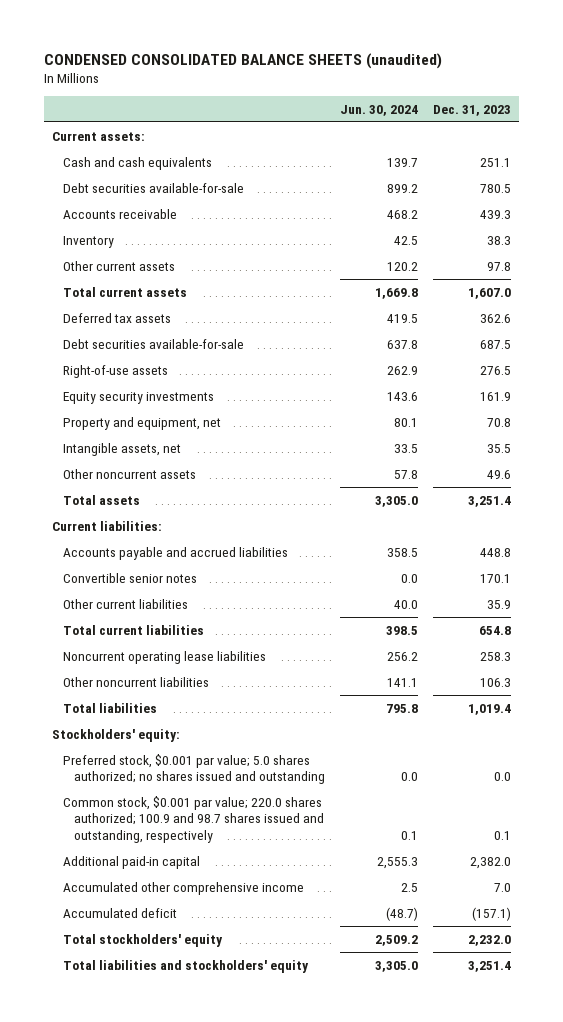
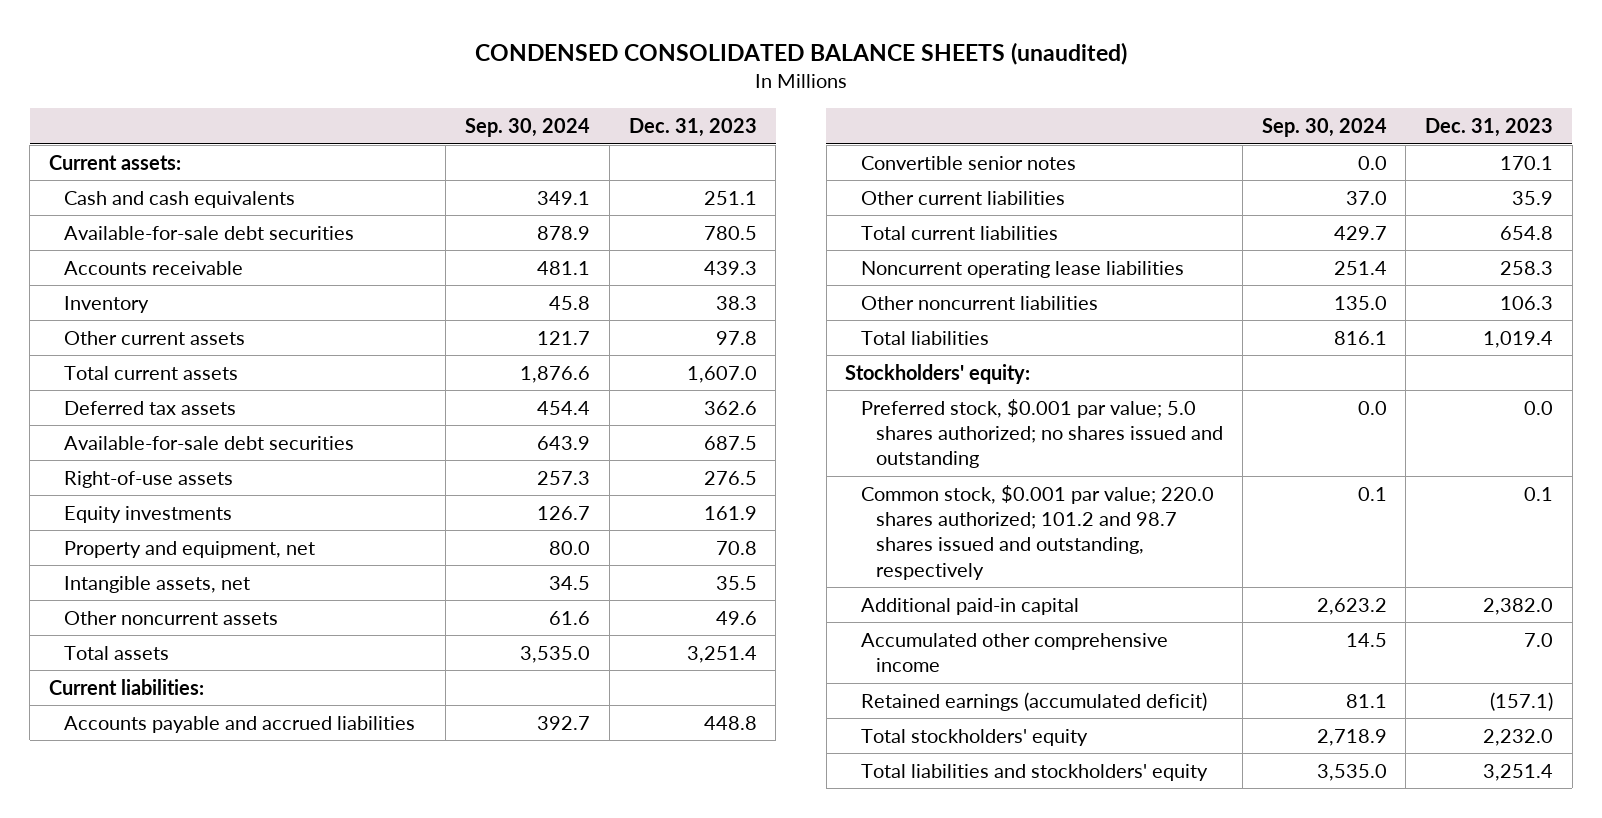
[339,104,418,116] Jun. 30, 2024 -> none
none -> [465,118,591,138] Sep. 30, 2024
[62,182,244,193] Debt securities available-for-sale -> [64,225,355,240] Available-for-sale debt securities
[62,338,244,349] Debt securities available-for-sale -> [64,435,355,450] Available-for-sale debt securities
[62,391,214,404] Equity security investments -> [64,505,233,523] Equity investments
[62,795,324,843] Common stock, $0.001 par value; 220.0 shares authorized; 100.9 and 98.7 shares issued and outstanding, respectively -> [860,484,1214,580] Common stock, $0.001 par value; 220.0 shares authorized; 101.2 and 98.7 shares issued and outstanding, respectively
[62,907,177,918] Accumulated deficit -> [860,691,1207,711] Retained earnings (accumulated deficit)

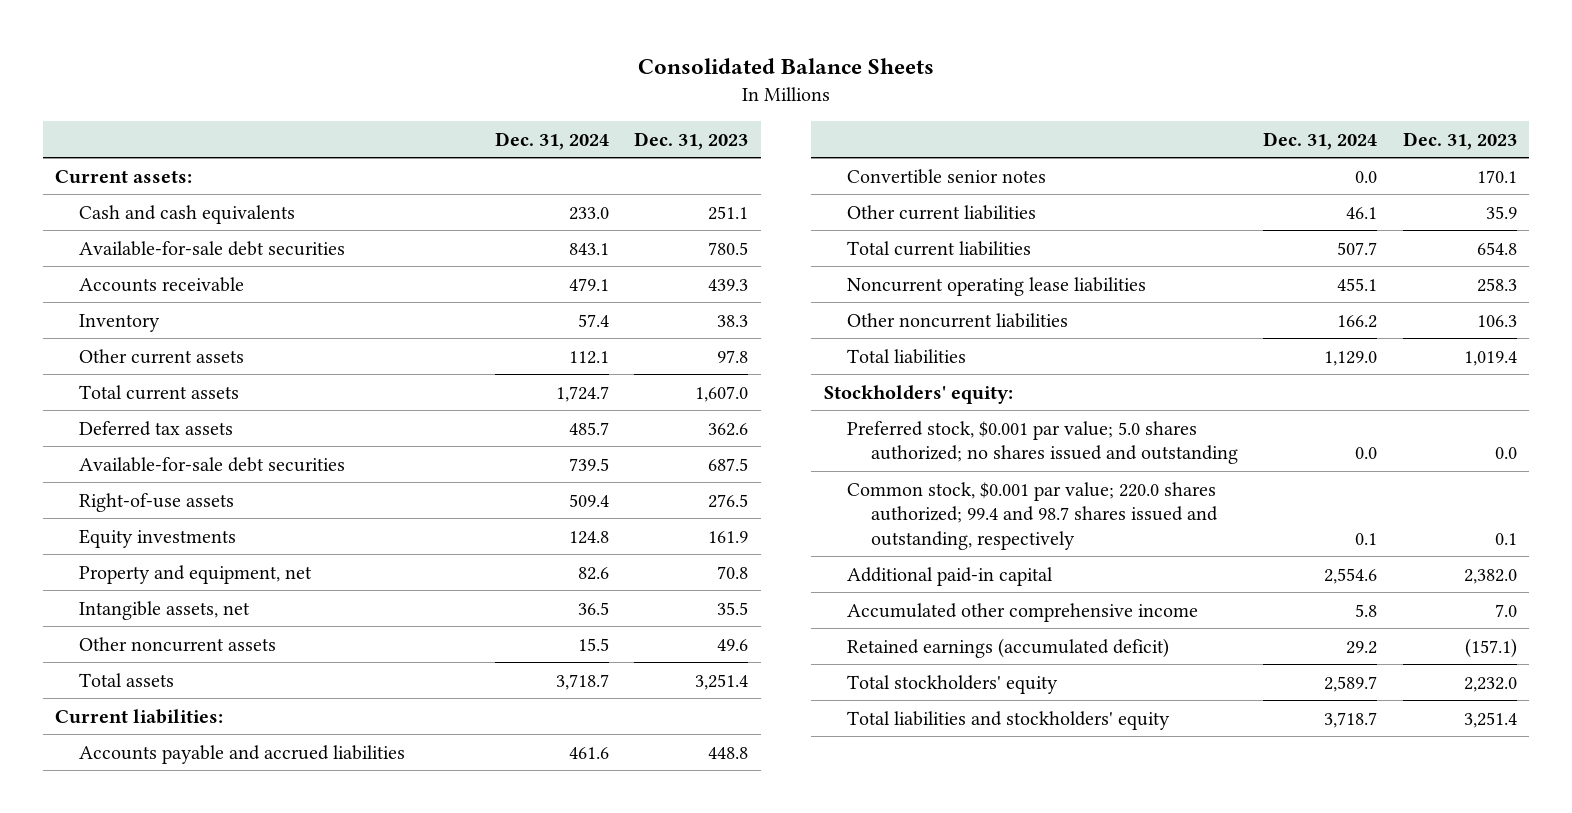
[474,41,1127,65] CONDENSED CONSOLIDATED BALANCE SHEETS (unaudited) -> [638,57,935,74] Consolidated Balance Sheets
[465,118,591,138] Sep. 30, 2024 -> none
none -> [495,131,610,150] Dec. 31, 2024
[860,484,1214,580] Common stock, $0.001 par value; 220.0 shares authorized; 101.2 and 98.7 shares issued and outstanding, respectively -> [847,481,1219,550] Common stock, $0.001 par value; 220.0 shares authorized; 99.4 and 98.7 shares issued and outstanding, respectively

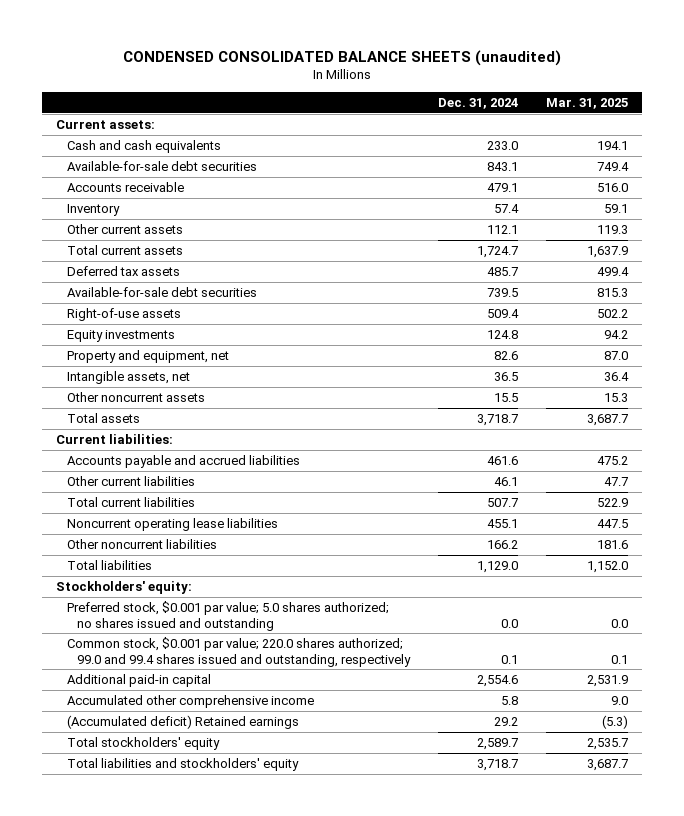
[638,57,935,74] Consolidated Balance Sheets -> [122,49,561,66] CONDENSED CONSOLIDATED BALANCE SHEETS (unaudited)
[634,131,749,150] Dec. 31, 2023 -> none
none -> [546,98,629,110] Mar. 31, 2025
[847,168,1047,184] Convertible senior notes -> none
[847,481,1219,550] Common stock, $0.001 par value; 220.0 shares authorized; 99.4 and 98.7 shares issued and outstanding, respectively -> [66,636,412,667] Common stock, $0.001 par value; 220.0 shares authorized; 99.0 and 99.4 shares issued and outstanding, respectively
[847,637,1170,658] Retained earnings (accumulated deficit) -> [66,714,299,729] (Accumulated deficit) Retained earnings

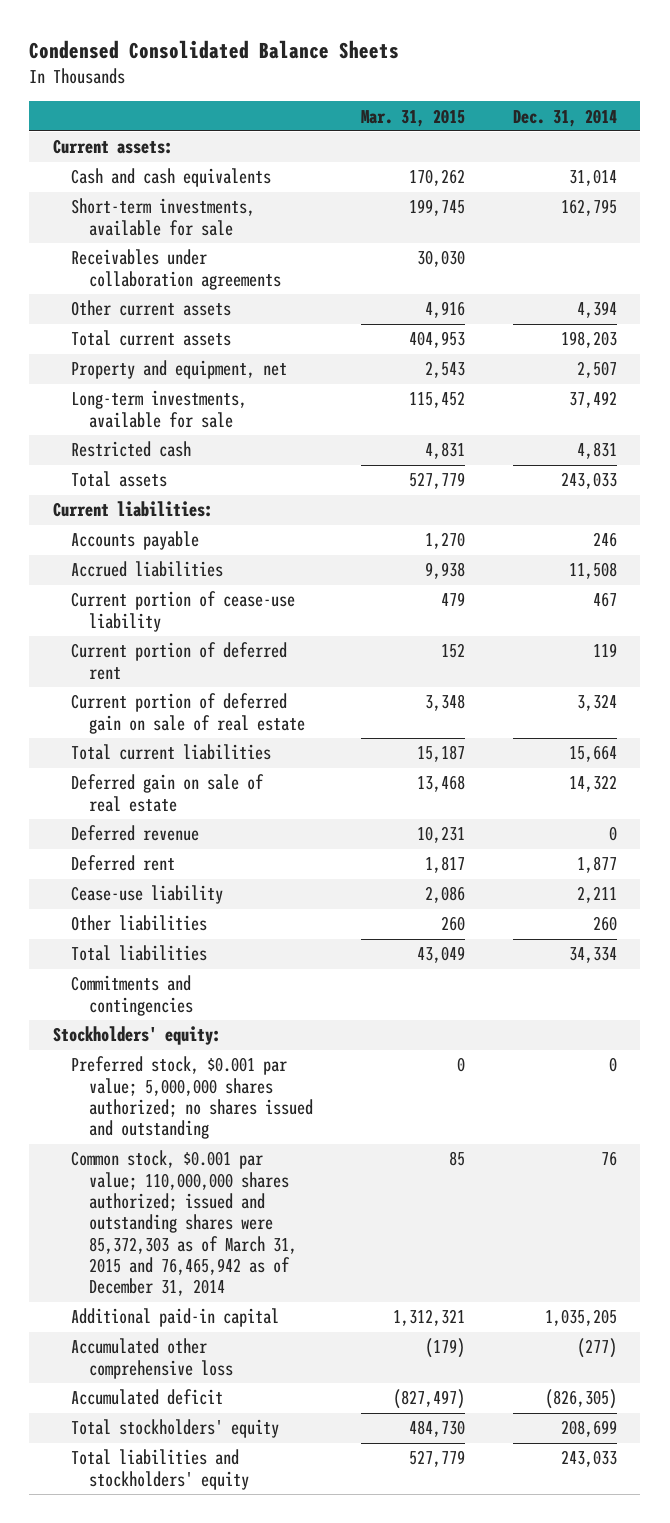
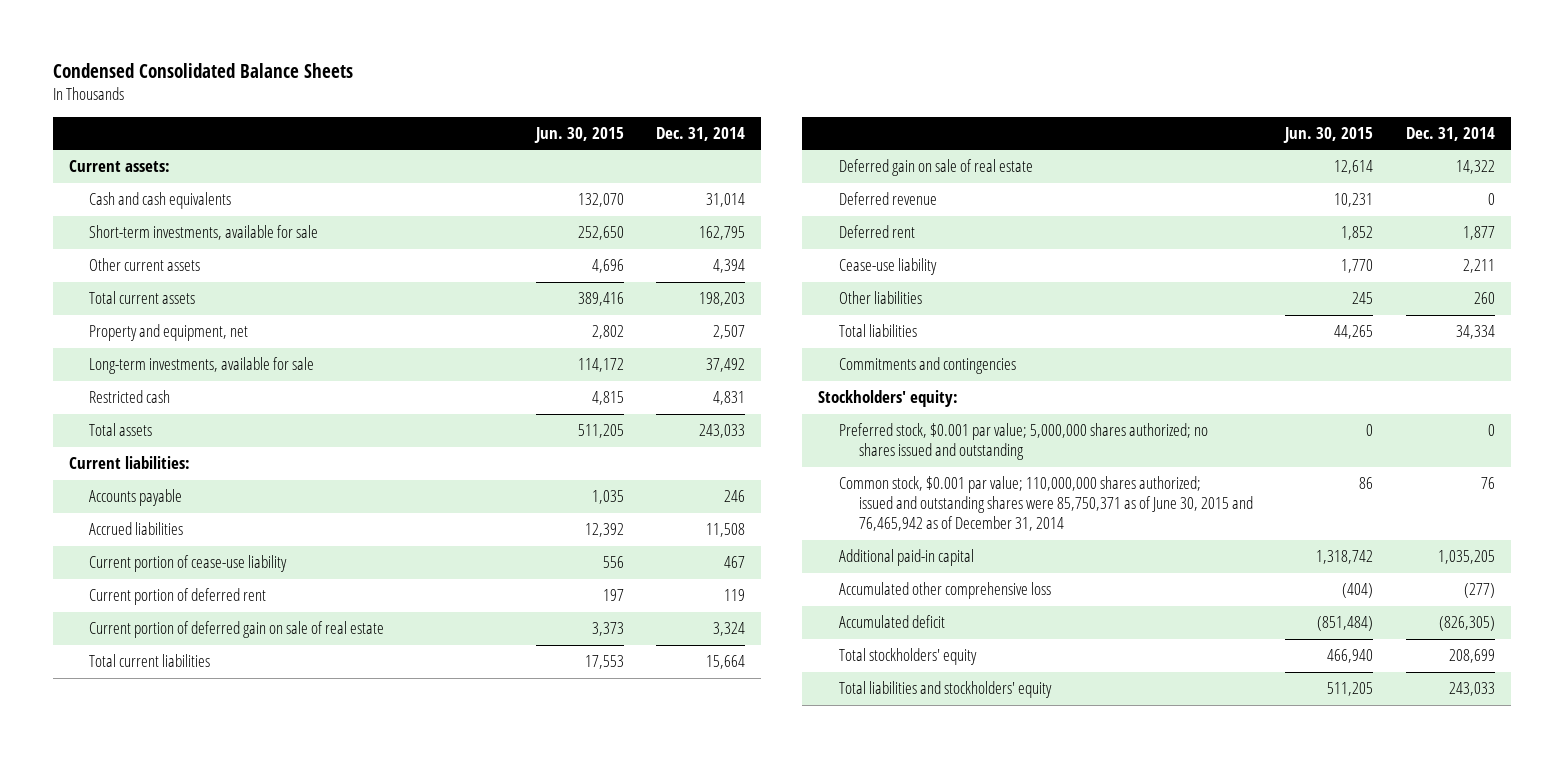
[361,108,466,127] Mar. 31, 2015 -> none
none -> [533,126,624,143] Jun. 30, 2015
[71,249,282,290] Receivables under collaboration agreements -> none
[71,1150,298,1297] Common stock, $0.001 par value; 110,000,000 shares authorized; issued and outstanding shares were 85,372,303 as of March 31, 2015 and 76,465,942 as of December 31, 2014 -> [838,476,1254,532] Common stock, $0.001 par value; 110,000,000 shares authorized; issued and outstanding shares were 85,750,371 as of June 30, 2015 and 76,465,942 as of December 31, 2014

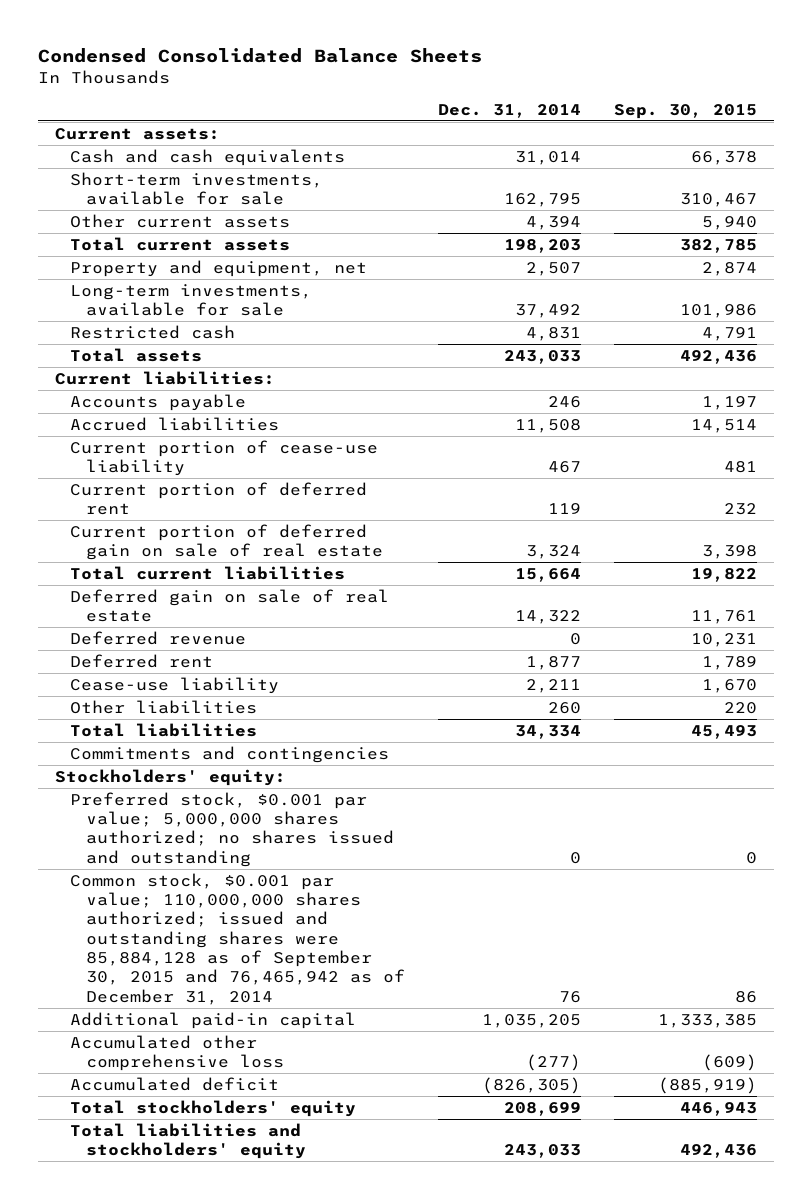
[533,126,624,143] Jun. 30, 2015 -> none
none -> [614,103,758,119] Sep. 30, 2015
[838,476,1254,532] Common stock, $0.001 par value; 110,000,000 shares authorized; issued and outstanding shares were 85,750,371 as of June 30, 2015 and 76,465,942 as of December 31, 2014 -> [70,872,405,1005] Common stock, $0.001 par value; 110,000,000 shares authorized; issued and outstanding shares were 85,884,128 as of September 30, 2015 and 76,465,942 as of December 31, 2014

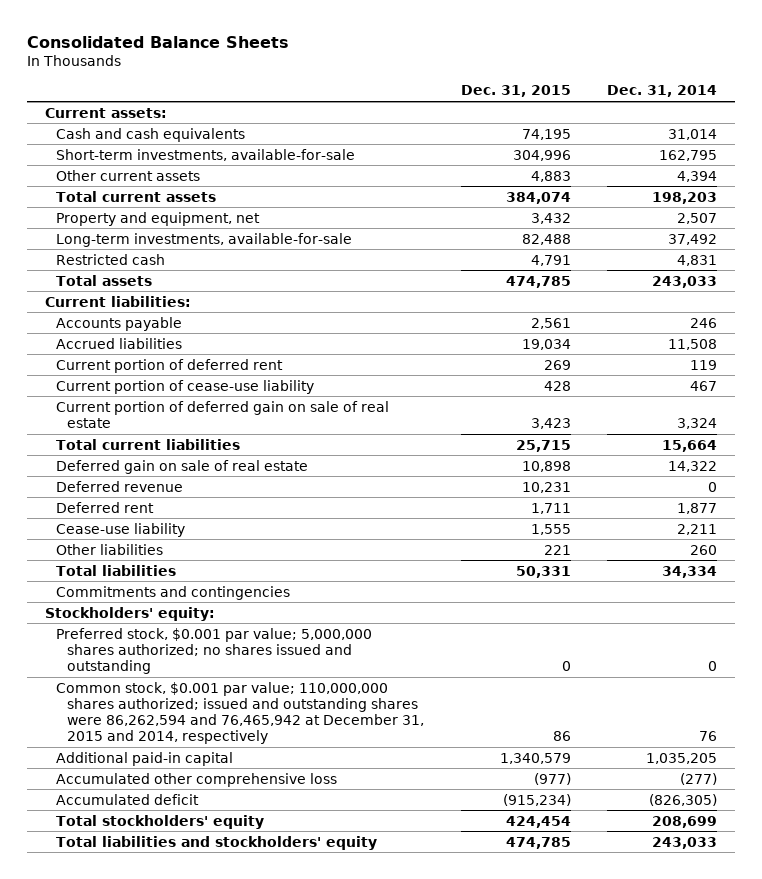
[38,47,483,63] Condensed Consolidated Balance Sheets -> [26,35,289,48] Consolidated Balance Sheets
[614,103,758,119] Sep. 30, 2015 -> none
none -> [460,85,571,98] Dec. 31, 2015
[70,171,324,206] Short-term investments, available for sale -> [56,148,356,161] Short-term investments, available-for-sale
[70,283,313,317] Long-term investments, available for sale -> [56,232,353,247] Long-term investments, available-for-sale
[70,439,379,477] Current portion of cease-use liability -> [56,379,315,394] Current portion of cease-use liability
[70,872,405,1005] Common stock, $0.001 par value; 110,000,000 shares authorized; issued and outstanding shares were 85,884,128 as of September 30, 2015 and 76,465,942 as of December 31, 2014 -> [56,681,425,745] Common stock, $0.001 par value; 110,000,000 shares authorized; issued and outstanding shares were 86,262,594 and 76,465,942 at December 31, 2015 and 2014, respectively

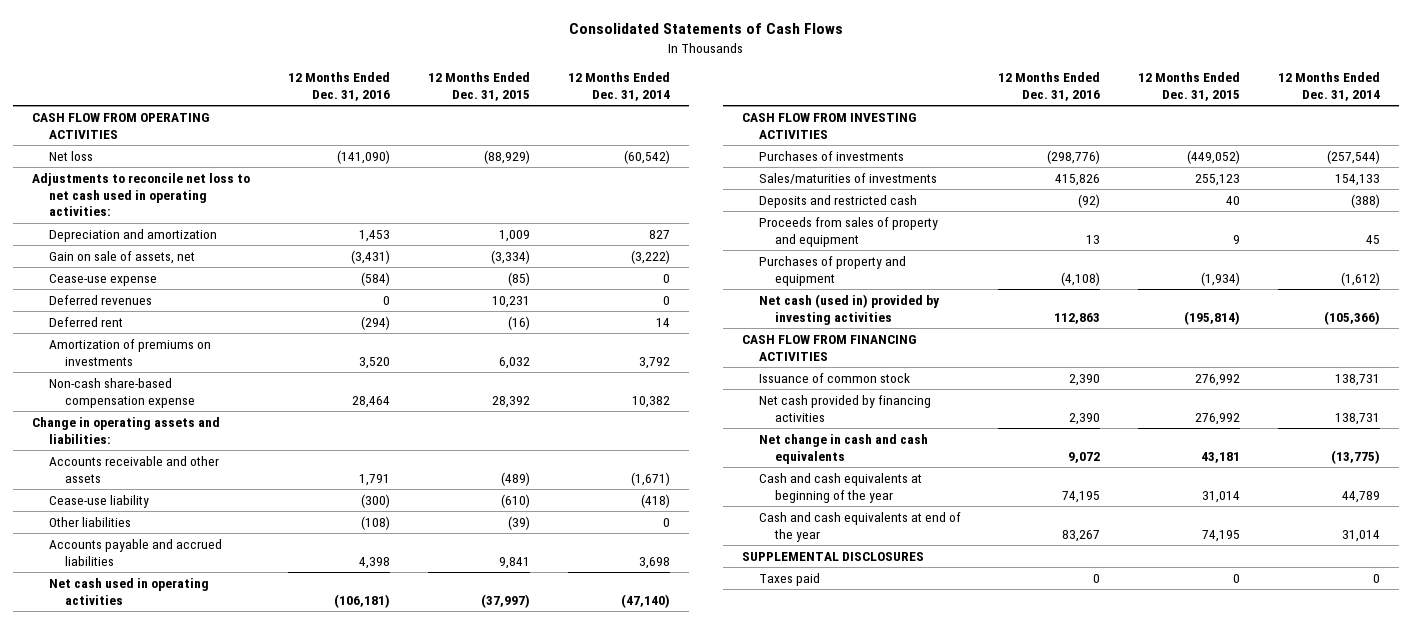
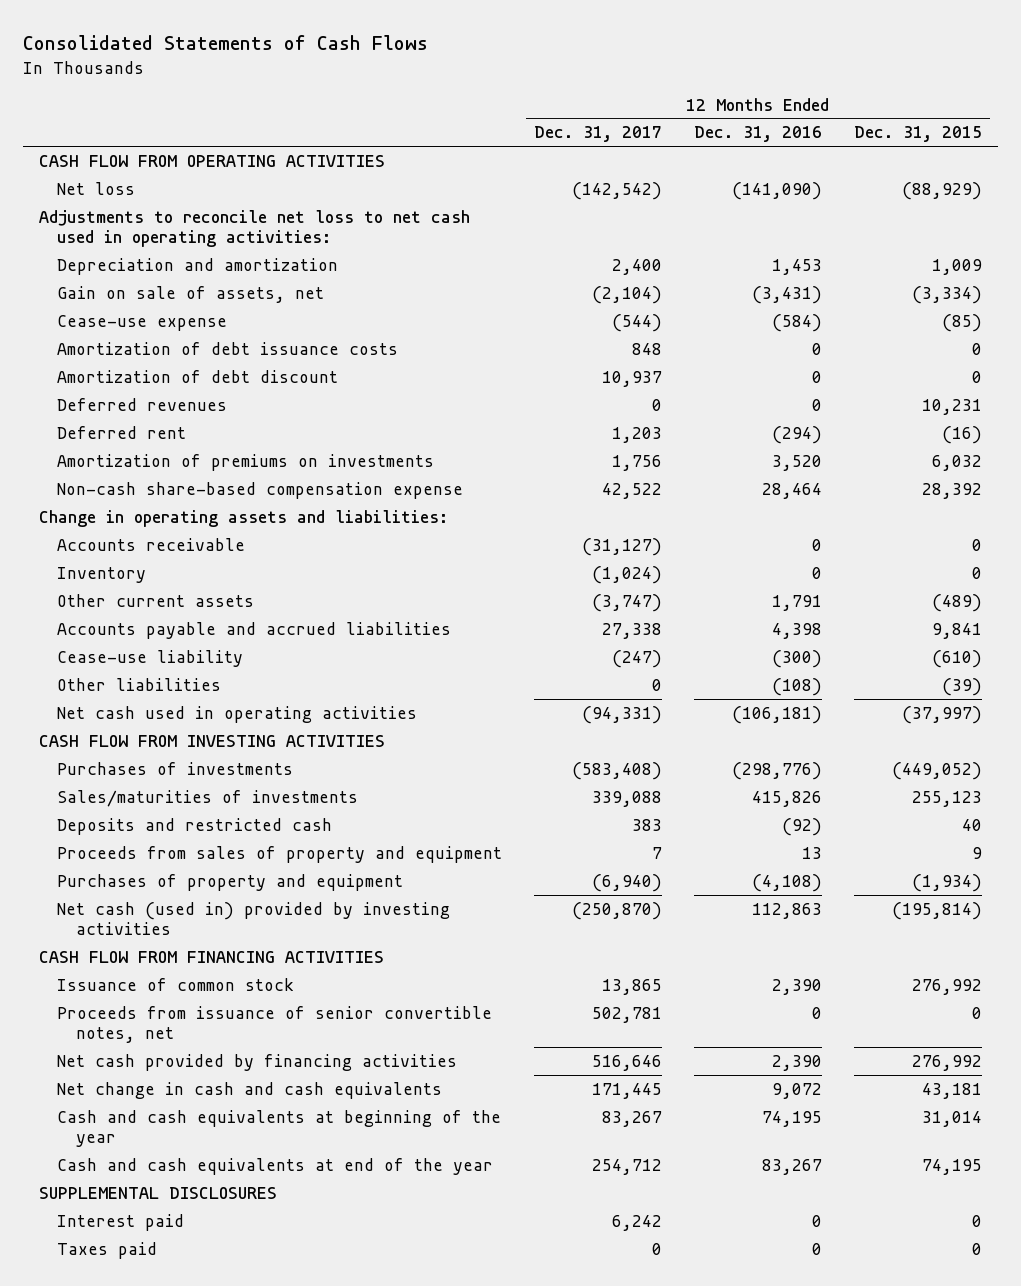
[567,72,670,101] 12 Months Ended Dec. 31, 2014 -> none
none -> [534,126,663,143] Dec. 31, 2017
none -> [57,341,399,355] Amortization of debt issuance costs
none -> [57,369,339,383] Amortization of debt discount
none -> [57,537,246,551] Accounts receivable
none -> [57,566,147,583] Inventory
[48,455,219,483] Accounts receivable and other assets -> [57,593,255,607] Other current assets
[48,538,222,566] Accounts payable and accrued liabilities -> [57,621,452,639] Accounts payable and accrued liabilities
none -> [57,1005,493,1044] Proceeds from issuance of senior convertible notes, net
none -> [57,1213,185,1231] Interest paid

